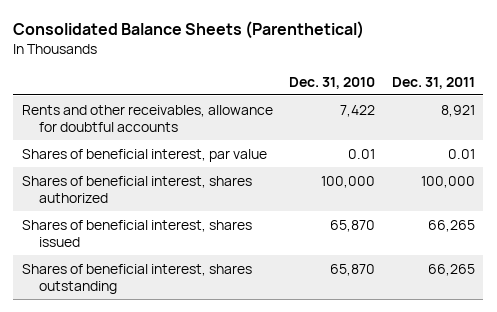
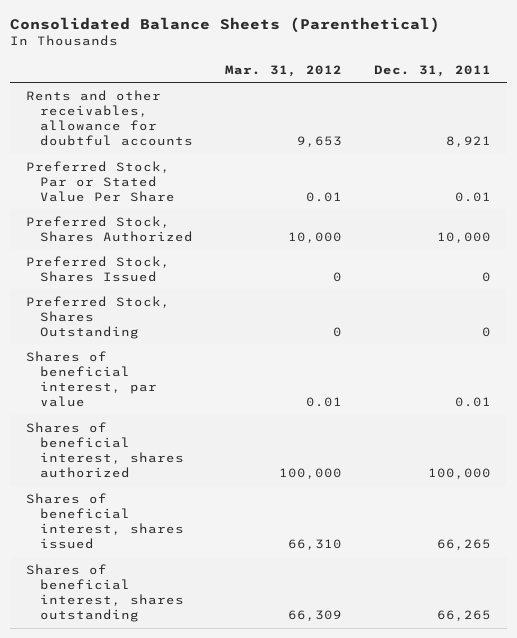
[289,76,376,89] Dec. 31, 2010 -> none
none -> [224,65,342,78] Mar. 31, 2012
none -> [26,160,175,203] Preferred Stock, Par or Stated Value Per Share
none -> [26,215,193,242] Preferred Stock, Shares Authorized
none -> [26,255,171,282] Preferred Stock, Shares Issued
none -> [26,295,171,340] Preferred Stock, Shares Outstanding

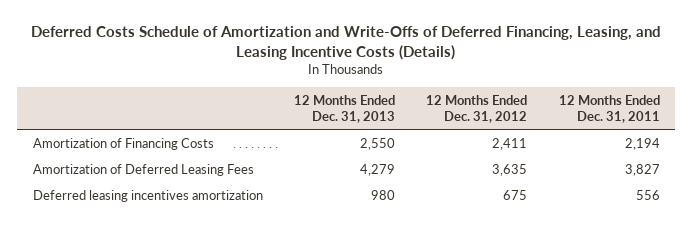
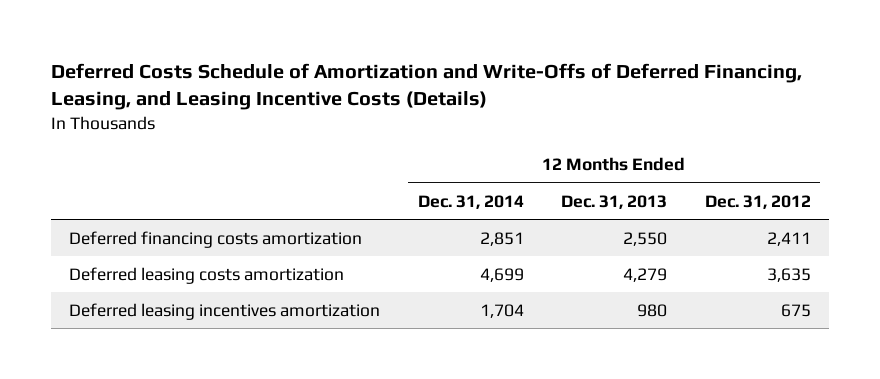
[558,94,660,123] 12 Months Ended Dec. 31, 2011 -> none
none -> [417,194,524,209] Dec. 31, 2014
[32,137,214,150] Amortization of Financing Costs -> [69,230,363,248] Deferred financing costs amortization
[32,163,254,176] Amortization of Deferred Leasing Fees -> [69,266,345,284] Deferred leasing costs amortization

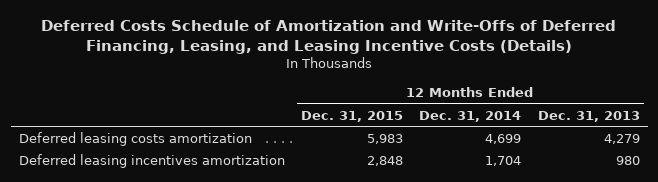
[704,194,811,209] Dec. 31, 2012 -> none
none -> [301,110,404,122] Dec. 31, 2015
[69,230,363,248] Deferred financing costs amortization -> none

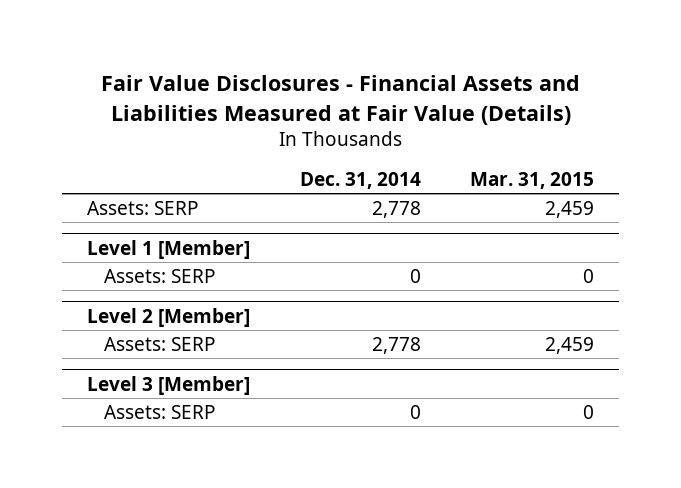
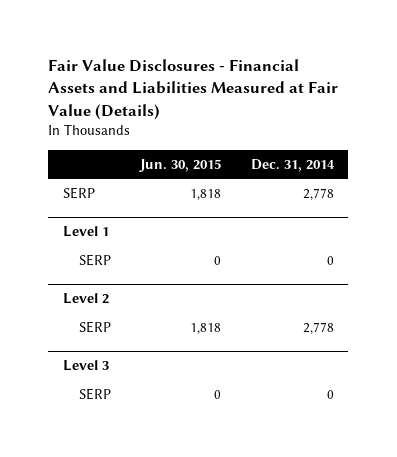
[470,171,595,189] Mar. 31, 2015 -> none
none -> [139,158,222,172] Jun. 30, 2015
[86,200,199,215] Assets: SERP -> [63,187,96,200] SERP
[86,239,250,259] Level 1 [Member] -> [63,226,110,238] Level 1
[104,268,217,283] Assets: SERP -> [78,254,111,267] SERP
[86,307,250,327] Level 2 [Member] -> [63,293,110,305] Level 2
[104,336,217,351] Assets: SERP -> [78,321,111,334] SERP
[86,375,250,395] Level 3 [Member] -> [63,360,110,372] Level 3
[104,404,217,419] Assets: SERP -> [78,388,111,401] SERP

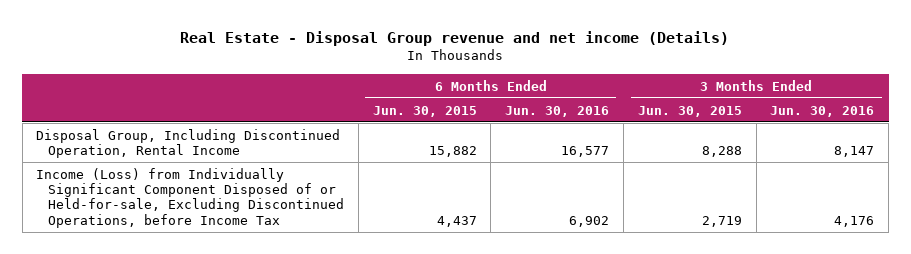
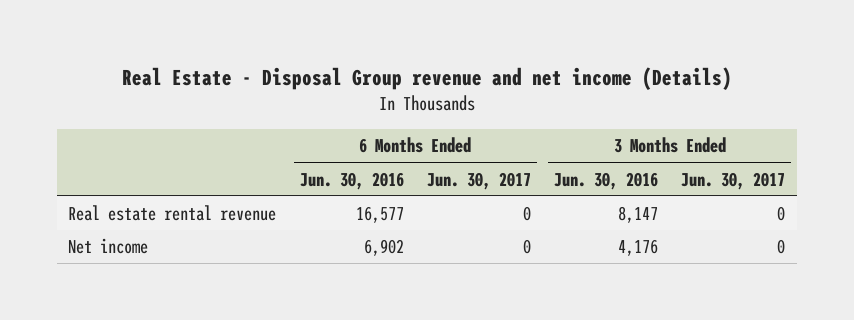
[372,105,477,117] Jun. 30, 2015 -> none
[637,105,742,117] Jun. 30, 2015 -> none
none -> [426,171,531,190] Jun. 30, 2017
none -> [681,171,786,190] Jun. 30, 2017
[36,128,341,159] Disposal Group, Including Discontinued Operation, Rental Income -> [68,205,277,222] Real estate rental revenue
[36,167,344,228] Income (Loss) from Individually Significant Component Disposed of or Held-for-sale, Excluding Discontinued Operations, before Income Tax -> [68,238,149,255] Net income

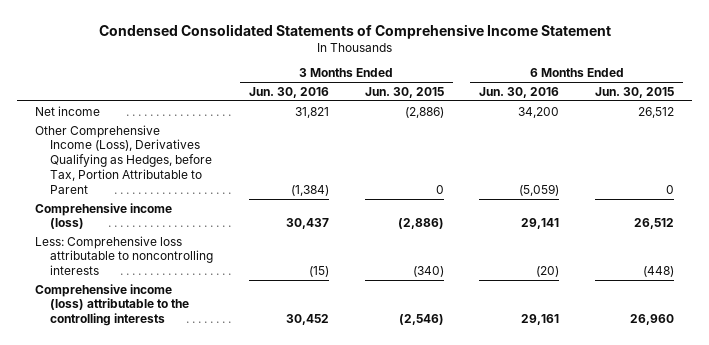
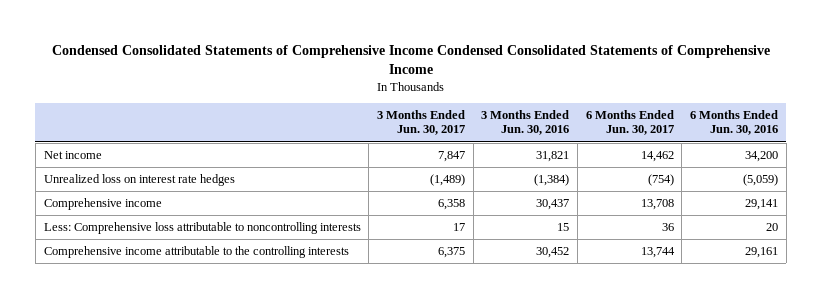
[98,23,611,39] Condensed Consolidated Statements of Comprehensive Income Statement -> [51,44,770,74] Condensed Consolidated Statements of Comprehensive Income Condensed Consolidated Statements of Comprehensive Income
[364,87,444,99] Jun. 30, 2015 -> none
[595,87,675,99] Jun. 30, 2015 -> none
none -> [376,110,465,136] 3 Months Ended Jun. 30, 2017
none -> [585,110,674,136] 6 Months Ended Jun. 30, 2017
[35,124,213,195] Other Comprehensive Income (Loss), Derivatives Qualifying as Hedges, before Tax, Portion Attributable to Parent -> [43,174,235,187] Unrealized loss on interest rate hedges
[35,202,173,230] Comprehensive income (loss) -> [43,198,162,211] Comprehensive income
[308,266,329,278] (15) -> [557,223,570,232] 15
[536,266,560,278] (20) -> [765,223,778,232] 20
[35,283,190,327] Comprehensive income (loss) attributable to the controlling interests -> [43,246,349,259] Comprehensive income attributable to the controlling interests

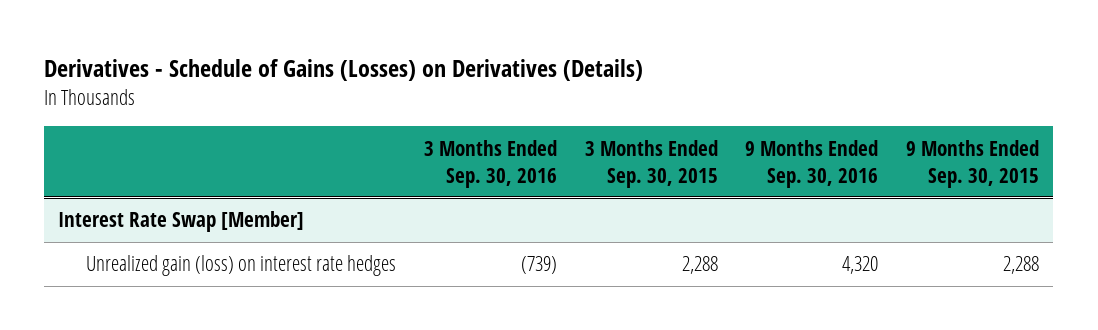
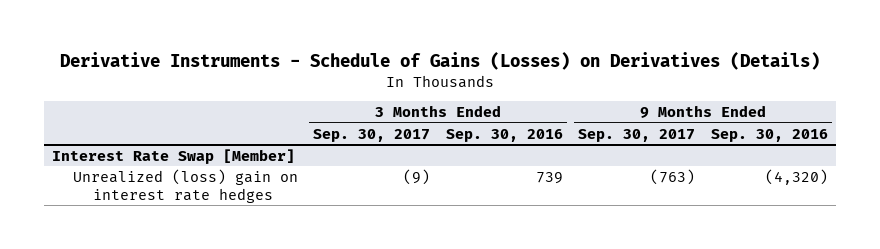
[44,58,644,81] Derivatives - Schedule of Gains (Losses) on Derivatives (Details) -> [60,52,821,71] Derivative Instruments - Schedule of Gains (Losses) on Derivatives (Details)
[584,139,718,188] 3 Months Ended Sep. 30, 2015 -> none
[906,139,1040,188] 9 Months Ended Sep. 30, 2015 -> none
none -> [313,128,431,142] Sep. 30, 2017
none -> [578,128,696,142] Sep. 30, 2017
[85,255,396,277] Unrealized gain (loss) on interest rate hedges -> [72,168,298,203] Unrealized (loss) gain on interest rate hedges
[520,256,557,275] (739) -> [535,171,563,184] 739
[842,256,879,275] 4,320 -> [764,168,828,185] (4,320)

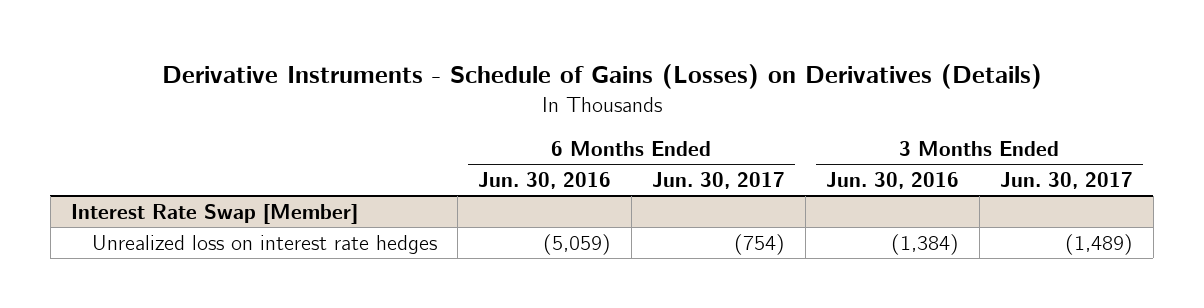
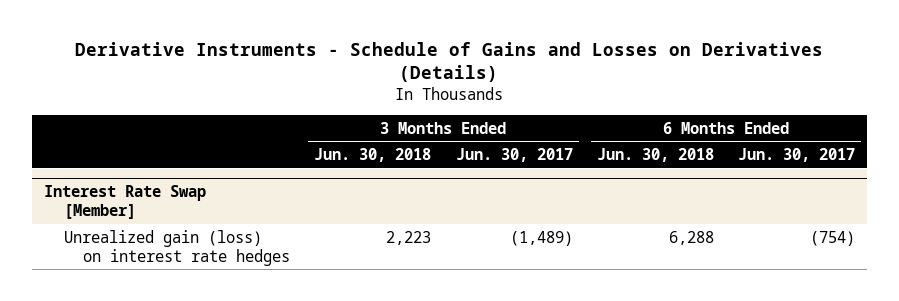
[161,64,1042,90] Derivative Instruments - Schedule of Gains (Losses) on Derivatives (Details) -> [75,41,824,83] Derivative Instruments - Schedule of Gains and Losses on Derivatives (Details)
[477,172,611,190] Jun. 30, 2016 -> none
[825,172,959,190] Jun. 30, 2016 -> none
none -> [314,147,432,162] Jun. 30, 2018
none -> [596,147,714,162] Jun. 30, 2018
[91,234,437,254] Unrealized loss on interest rate hedges -> [63,229,291,266] Unrealized gain (loss) on interest rate hedges

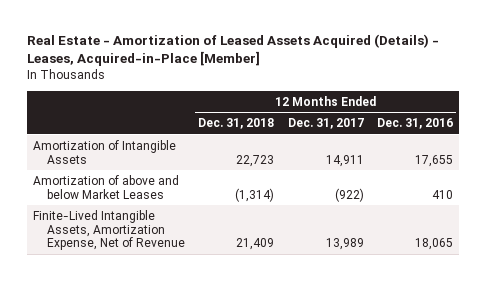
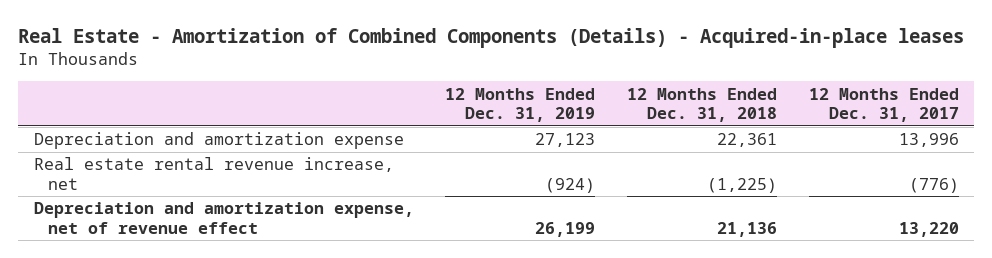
[26,33,439,67] Real Estate - Amortization of Leased Assets Acquired (Details) - Leases, Acquired-in-Place [Member] -> [17,28,964,49] Real Estate - Amortization of Combined Components (Details) - Acquired-in-place leases
[376,118,453,130] Dec. 31, 2016 -> none
none -> [445,87,596,123] 12 Months Ended Dec. 31, 2019
[33,139,177,164] Amortization of Intangible Assets -> none
[33,174,180,199] Amortization of above and below Market Leases -> none
none -> [33,132,404,150] Depreciation and amortization expense
none -> [33,157,394,190] Real estate rental revenue increase, net
[33,209,186,251] Finite-Lived Intangible Assets, Amortization Expense, Net of Revenue -> [33,202,414,234] Depreciation and amortization expense, net of revenue effect
[236,238,275,251] 21,409 -> [716,221,777,237] 21,136
[325,238,364,251] 13,989 -> [898,221,959,237] 13,220

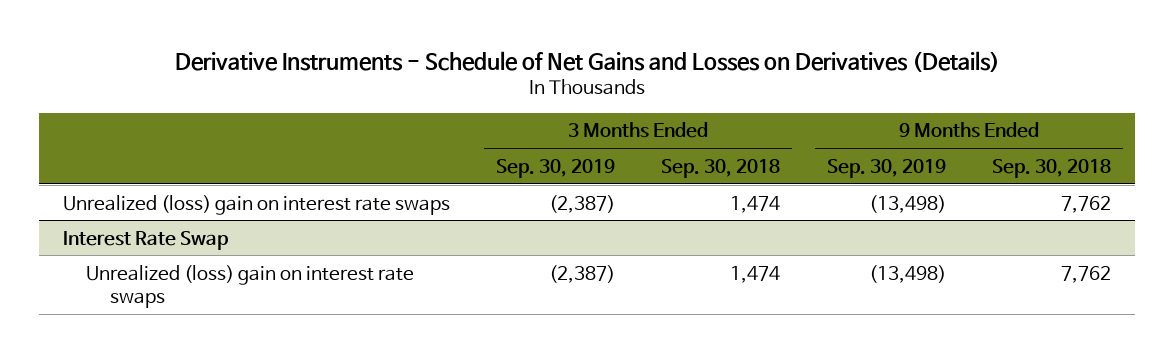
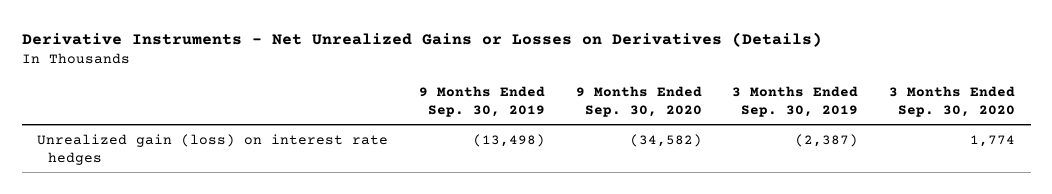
[174,50,1000,72] Derivative Instruments - Schedule of Net Gains and Losses on Derivatives (Details) -> [21,31,822,47] Derivative Instruments - Net Unrealized Gains or Losses on Derivatives (Details)
[661,158,781,178] Sep. 30, 2018 -> none
[992,158,1112,178] Sep. 30, 2018 -> none
none -> [575,86,702,118] 9 Months Ended Sep. 30, 2020
none -> [889,86,1016,118] 3 Months Ended Sep. 30, 2020
[62,230,228,250] Interest Rate Swap -> none
[86,264,415,308] Unrealized (loss) gain on interest rate swaps -> none
[62,194,450,215] Unrealized (loss) gain on interest rate swaps -> [36,133,388,165] Unrealized gain (loss) on interest rate hedges

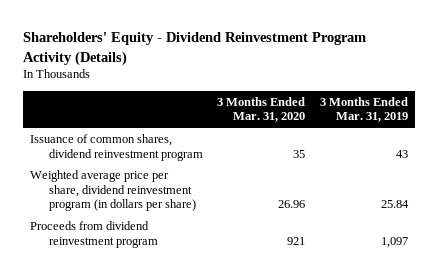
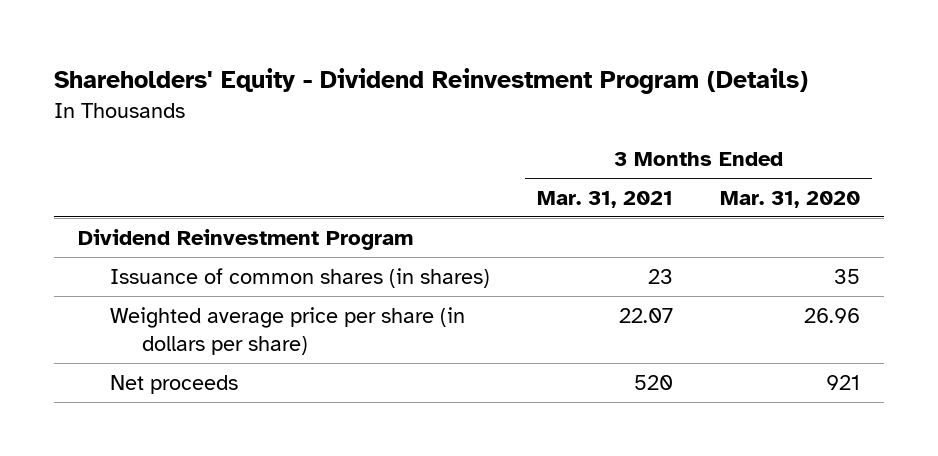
[22,32,366,66] Shareholders' Equity - Dividend Reinvestment Program Activity (Details) -> [54,68,809,95] Shareholders' Equity - Dividend Reinvestment Program (Details)
[320,96,409,123] 3 Months Ended Mar. 31, 2019 -> none
none -> [537,190,674,208] Mar. 31, 2021
none -> [77,228,413,250] Dividend Reinvestment Program
[29,133,203,161] Issuance of common shares, dividend reinvestment program -> [109,267,490,288] Issuance of common shares (in shares)
[29,169,196,212] Weighted average price per share, dividend reinvestment program (in dollars per share) -> [109,306,465,355] Weighted average price per share (in dollars per share)
[29,220,158,248] Proceeds from dividend reinvestment program -> [109,374,238,394] Net proceeds

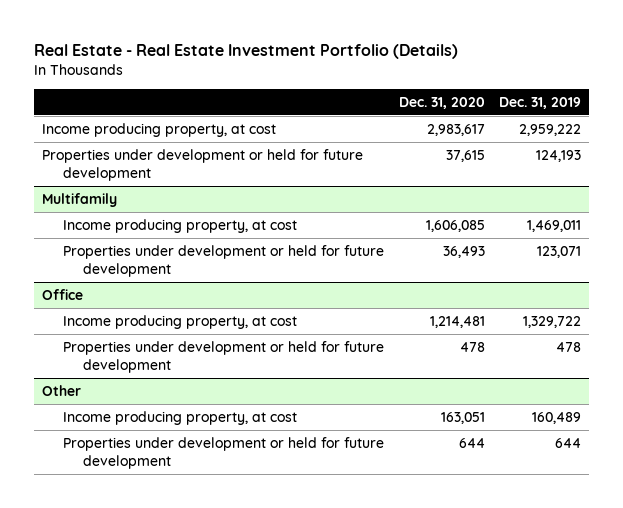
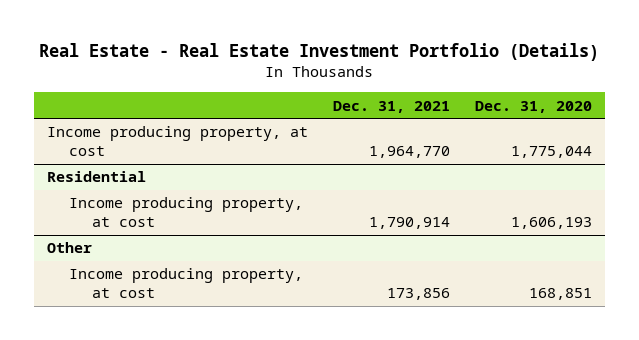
[499,96,582,109] Dec. 31, 2019 -> none
none -> [332,100,450,113] Dec. 31, 2021
[41,149,363,181] Properties under development or held for future development -> none
[62,245,384,277] Properties under development or held for future development -> none
[41,289,83,301] Office -> none
[62,315,297,330] Income producing property, at cost -> none
[62,341,384,373] Properties under development or held for future development -> none
[426,124,485,137] 2,983,617 -> [511,145,593,158] 1,775,044
[41,193,117,208] Multifamily -> [46,171,146,183] Residential
[425,220,485,233] 1,606,085 -> [511,216,593,229] 1,606,193
[62,437,384,469] Properties under development or held for future development -> none
[440,412,485,425] 163,051 -> [529,287,593,300] 168,851

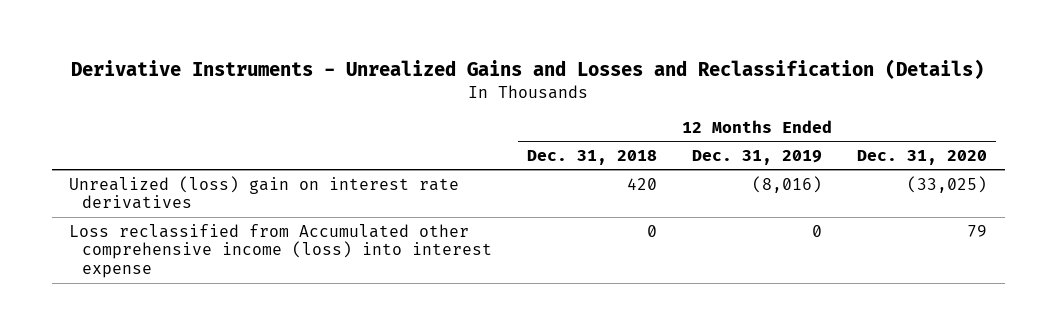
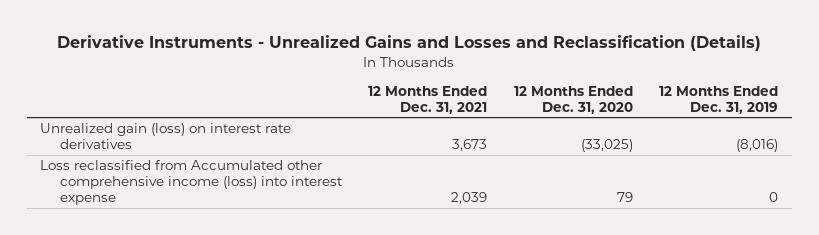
[527,149,658,165] Dec. 31, 2018 -> none
none -> [368,85,488,114] 12 Months Ended Dec. 31, 2021
[69,175,460,210] Unrealized (loss) gain on interest rate derivatives -> [40,123,292,150] Unrealized gain (loss) on interest rate derivatives

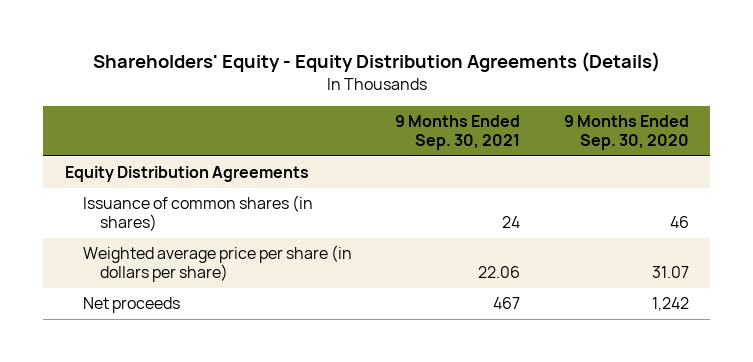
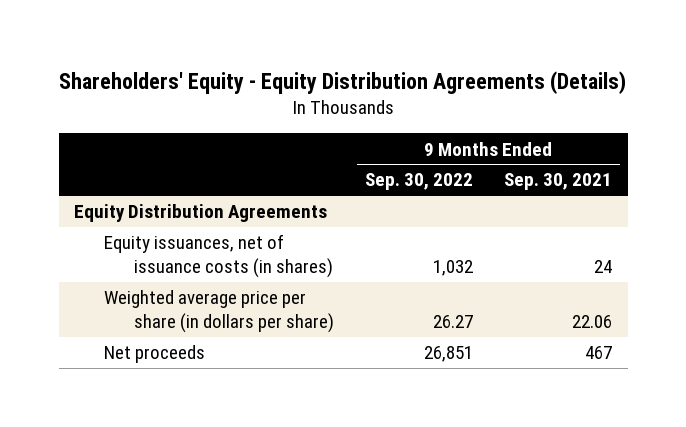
[563,115,689,151] 9 Months Ended Sep. 30, 2020 -> none
none -> [364,173,473,191] Sep. 30, 2022
[82,195,313,232] Issuance of common shares (in shares) -> [104,234,333,278] Equity issuances, net of issuance costs (in shares)

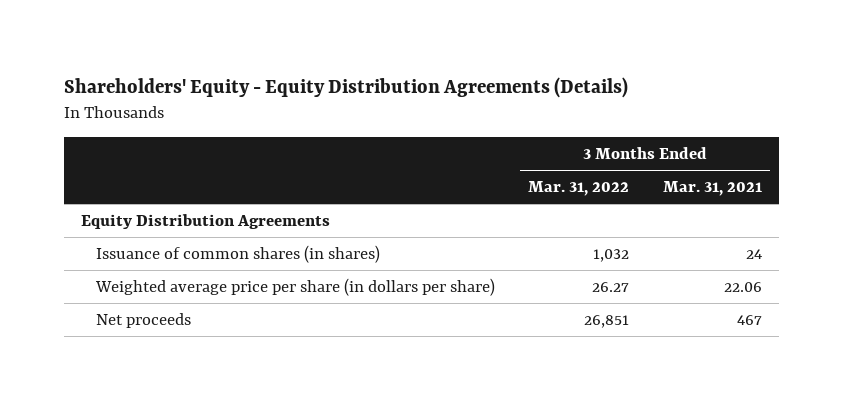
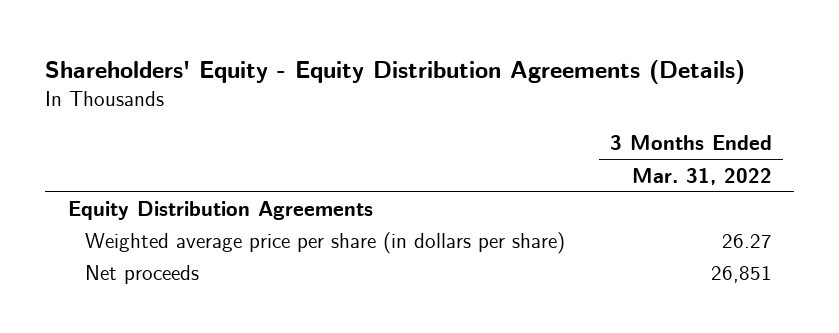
[663,181,763,197] Mar. 31, 2021 -> none
[95,244,380,263] Issuance of common shares (in shares) -> none

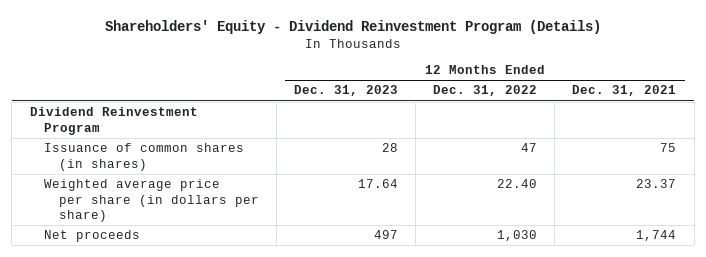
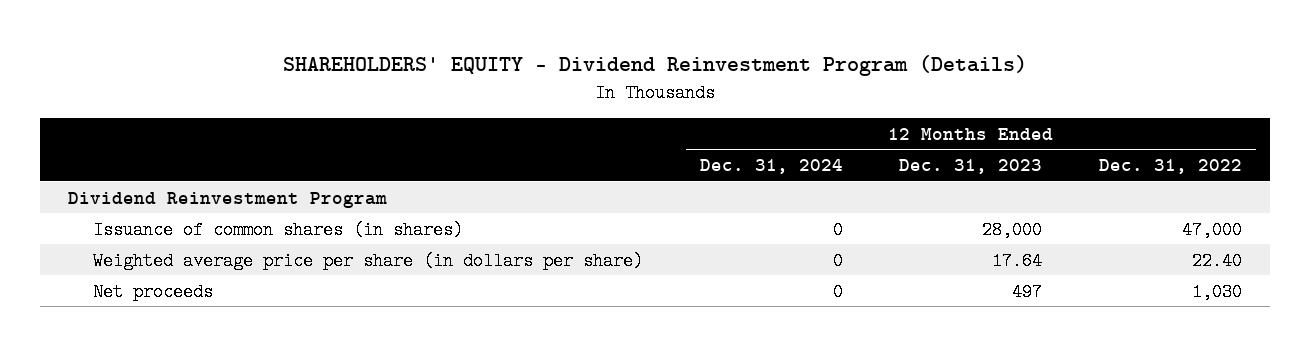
[105,19,602,34] Shareholders' Equity - Dividend Reinvestment Program (Details) -> [283,55,1028,77] SHAREHOLDERS' EQUITY - Dividend Reinvestment Program (Details)
[572,85,677,97] Dec. 31, 2021 -> none
none -> [699,159,843,175] Dec. 31, 2024
[382,143,399,153] 28 -> [982,220,1043,239] 28,000
[521,143,538,153] 47 -> [1181,220,1242,239] 47,000

